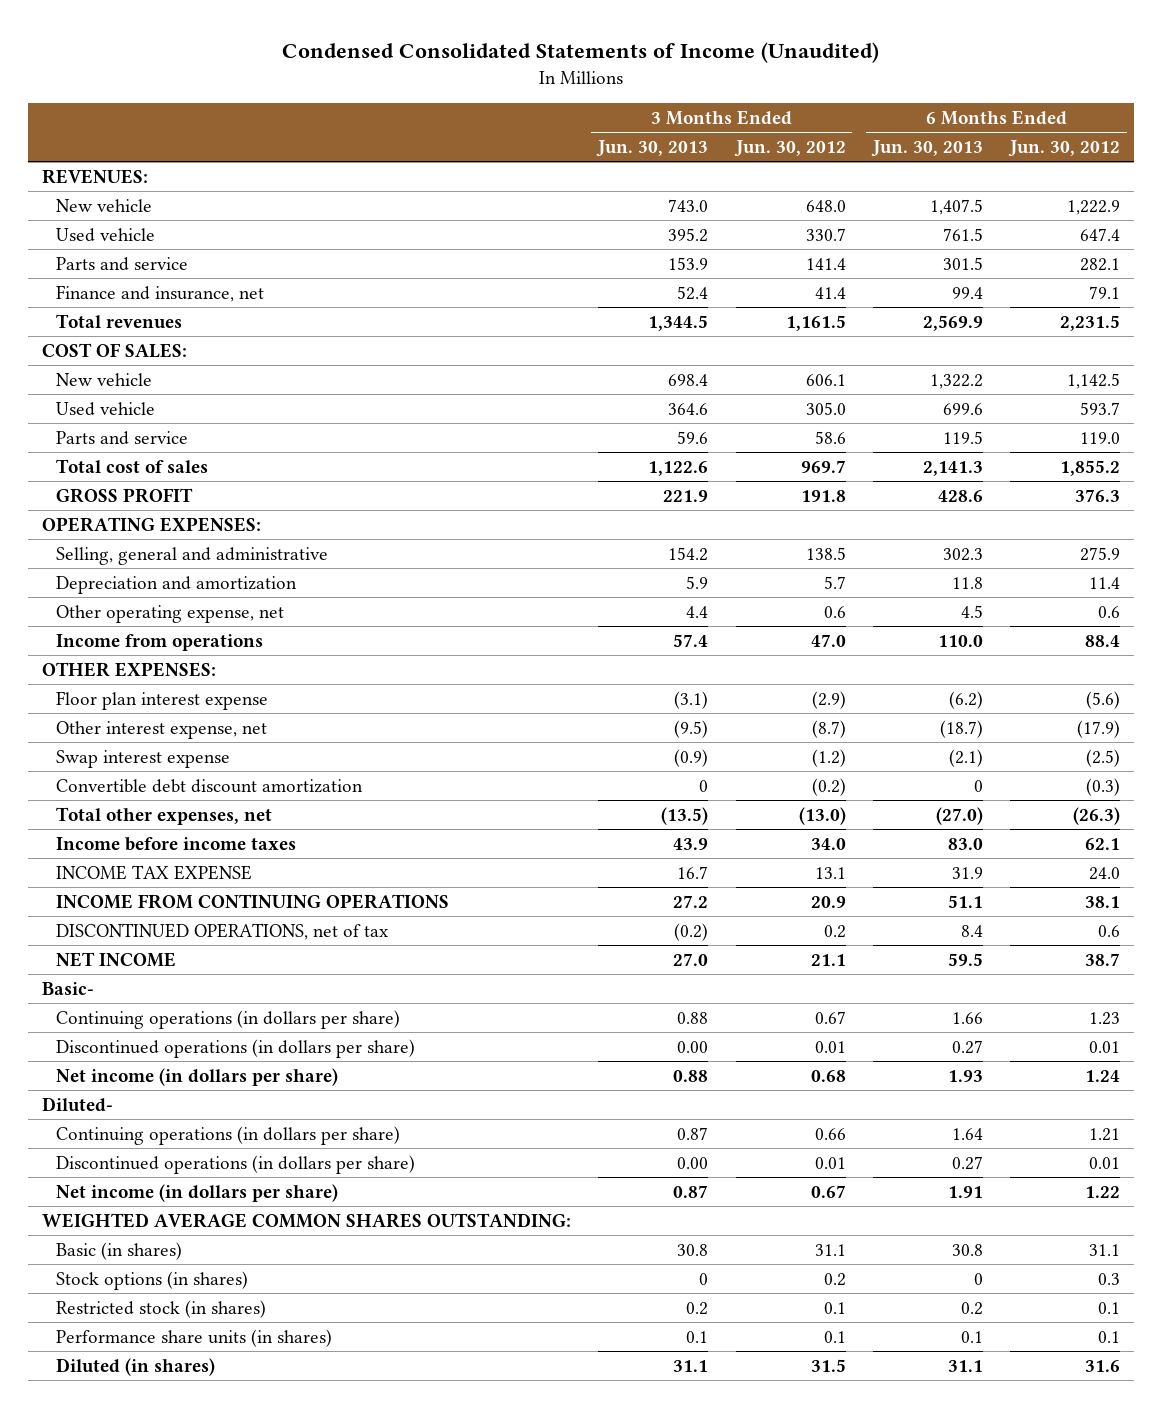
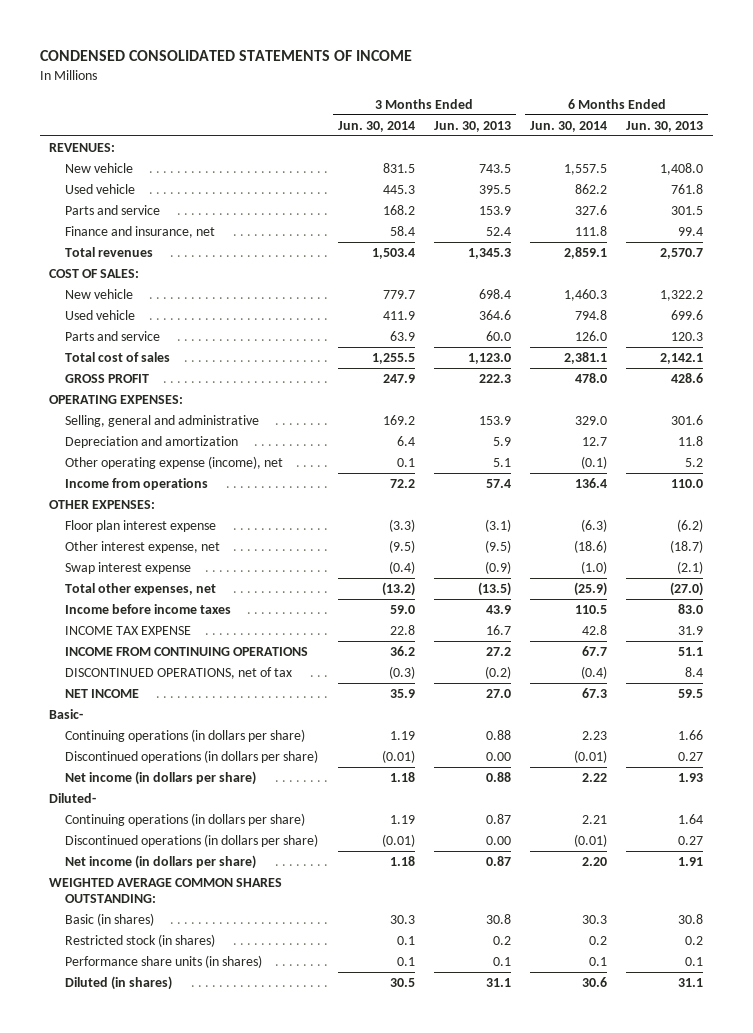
[282,41,880,63] Condensed Consolidated Statements of Income (Unaudited) -> [39,50,412,62] CONDENSED CONSOLIDATED STATEMENTS OF INCOME
[733,139,846,157] Jun. 30, 2012 -> none
[1008,139,1121,157] Jun. 30, 2012 -> none
none -> [337,120,415,132] Jun. 30, 2014
none -> [530,120,608,132] Jun. 30, 2014
[668,198,709,212] 743.0 -> [478,163,511,173] 743.5
[930,198,984,215] 1,407.5 -> [660,162,704,175] 1,408.0
[668,227,709,242] 395.2 -> [478,184,511,194] 395.5
[943,227,984,241] 761.5 -> [671,183,704,194] 761.8
[648,314,709,331] 1,344.5 -> [467,247,511,259] 1,345.3
[923,314,984,331] 2,569.9 -> [660,247,704,259] 2,570.7
[677,430,709,444] 59.6 -> [485,330,511,341] 60.0
[943,430,984,444] 119.5 -> [671,331,704,341] 120.3
[648,460,709,476] 1,122.6 -> [467,352,511,364] 1,123.0
[923,460,984,476] 2,141.3 -> [660,352,704,364] 2,142.1
[663,489,709,502] 221.9 -> [478,373,511,383] 222.3
[668,546,709,561] 154.2 -> [478,415,511,425] 153.9
[943,547,984,561] 302.3 -> [671,414,704,425] 301.6
[55,604,284,623] Other operating expense, net -> [65,455,284,469] Other operating expense (income), net
[686,605,709,618] 4.4 -> [492,457,511,467] 5.1
[961,604,984,618] 4.5 -> [685,457,704,467] 5.2
[55,778,363,793] Convertible debt discount amortization -> none
[55,1270,248,1290] Stock options (in shares) -> none

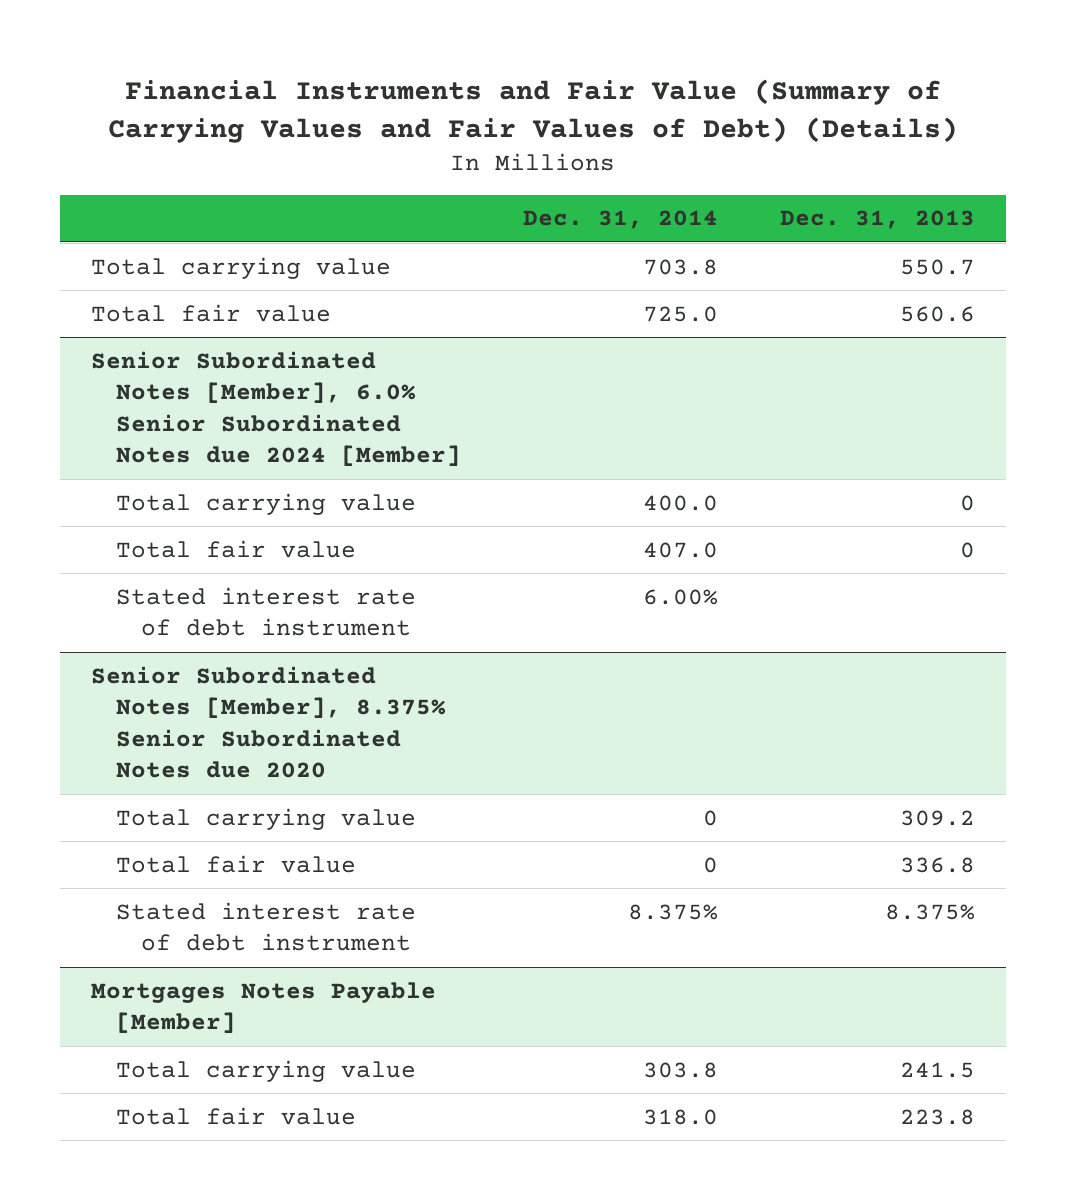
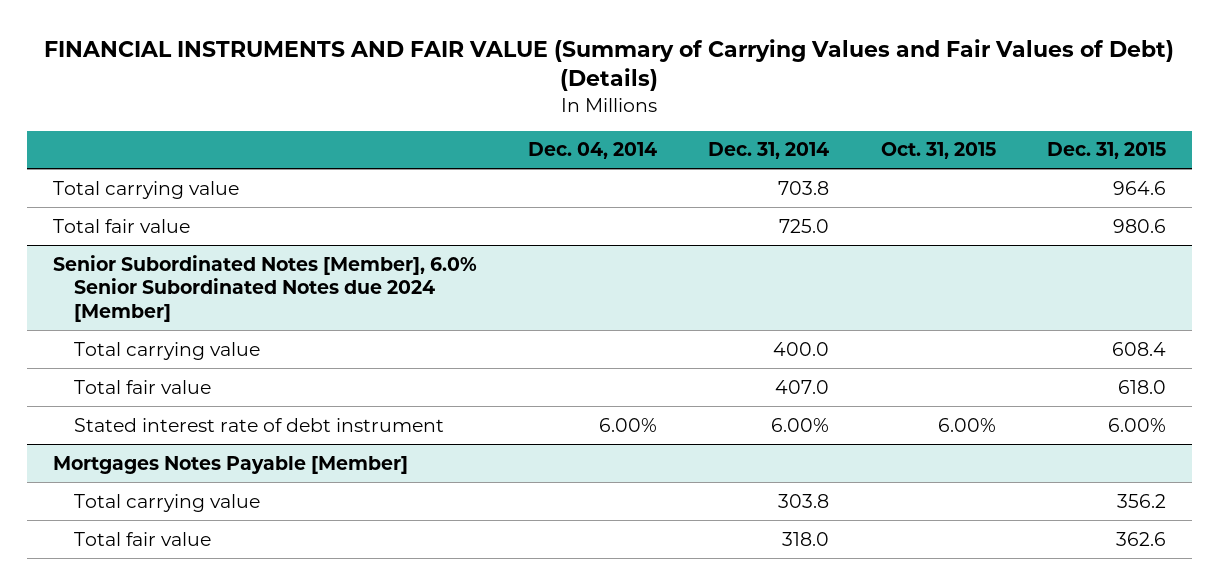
[107,78,958,143] Financial Instruments and Fair Value (Summary of Carrying Values and Fair Values of Debt) (Details) -> [44,38,1175,92] FINANCIAL INSTRUMENTS AND FAIR VALUE (Summary of Carrying Values and Fair Values of Debt) (Details)
[779,210,975,230] Dec. 31, 2013 -> none
none -> [528,142,658,160] Dec. 04, 2014
none -> [880,142,996,160] Oct. 31, 2015
none -> [1046,142,1166,160] Dec. 31, 2015
[91,665,447,779] Senior Subordinated Notes [Member], 8.375% Senior Subordinated Notes due 2020 -> none
[116,807,417,830] Total carrying value -> none
[116,854,357,873] Total fair value -> none
[116,901,417,952] Stated interest rate of debt instrument -> none

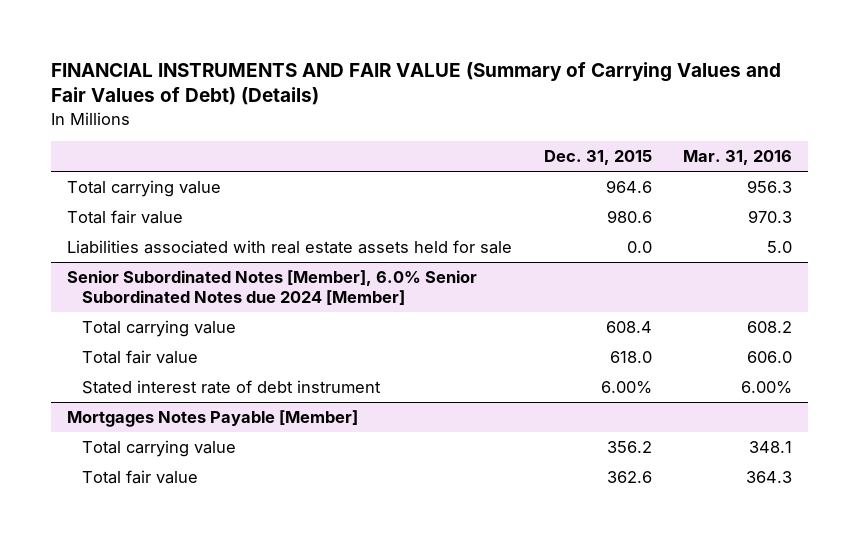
[528,142,658,160] Dec. 04, 2014 -> none
[708,142,830,160] Dec. 31, 2014 -> none
[880,142,996,160] Oct. 31, 2015 -> none
none -> [683,150,793,166] Mar. 31, 2016
none -> [67,240,513,255] Liabilities associated with real estate assets held for sale

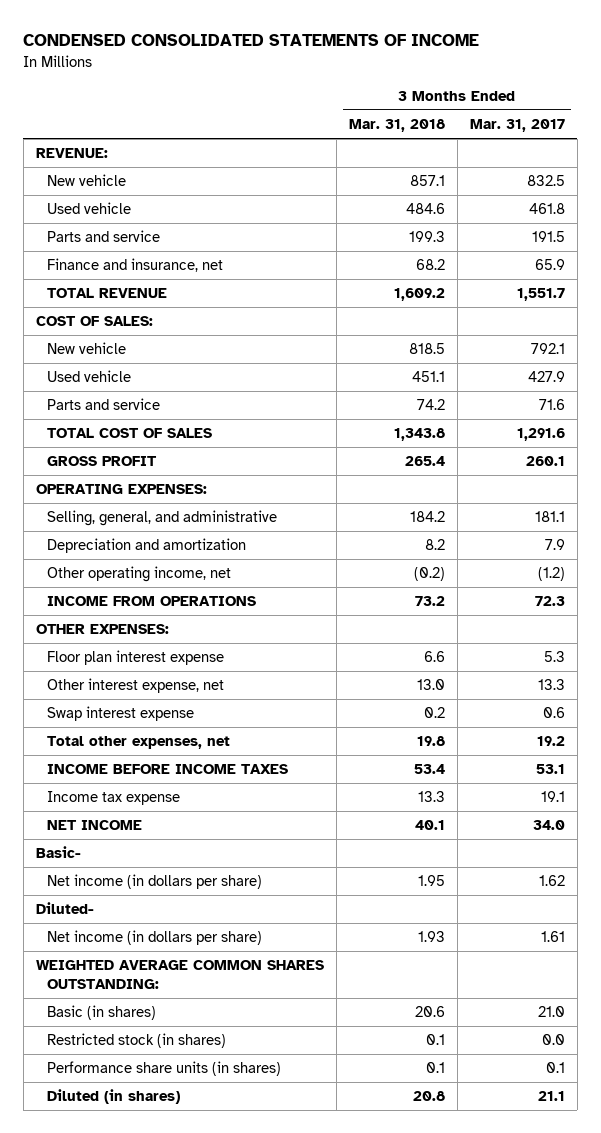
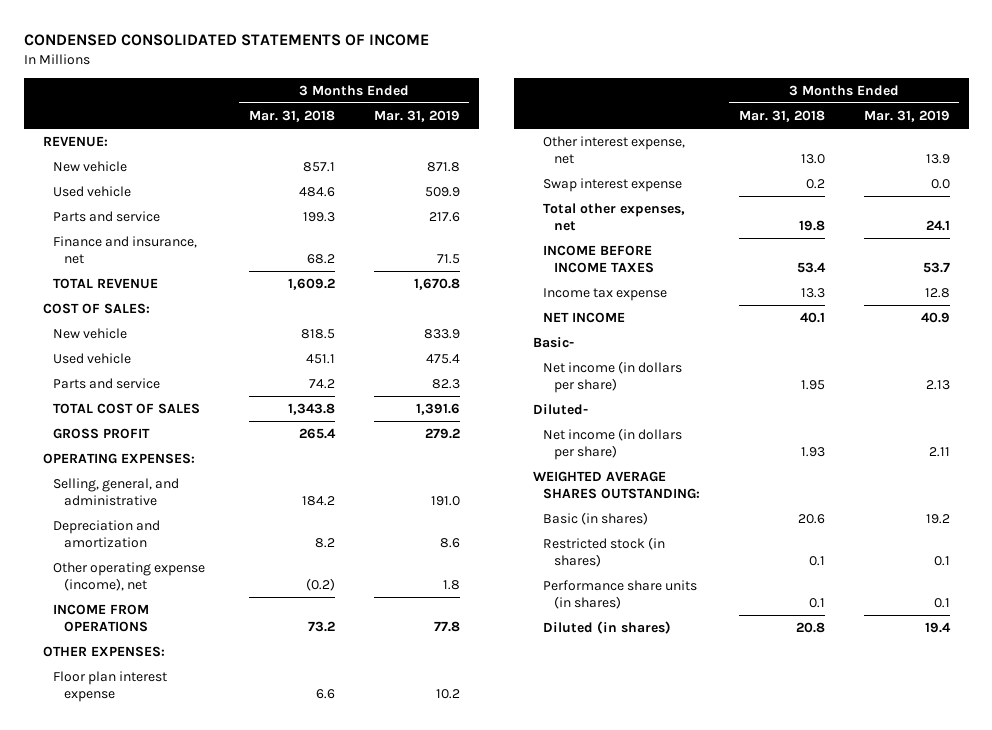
[469,119,565,133] Mar. 31, 2017 -> none
none -> [373,109,460,122] Mar. 31, 2019
[47,566,232,583] Other operating income, net -> [53,562,206,592] Other operating expense (income), net
[35,960,324,990] WEIGHTED AVERAGE COMMON SHARES OUTSTANDING: -> [532,471,701,500] WEIGHTED AVERAGE SHARES OUTSTANDING:

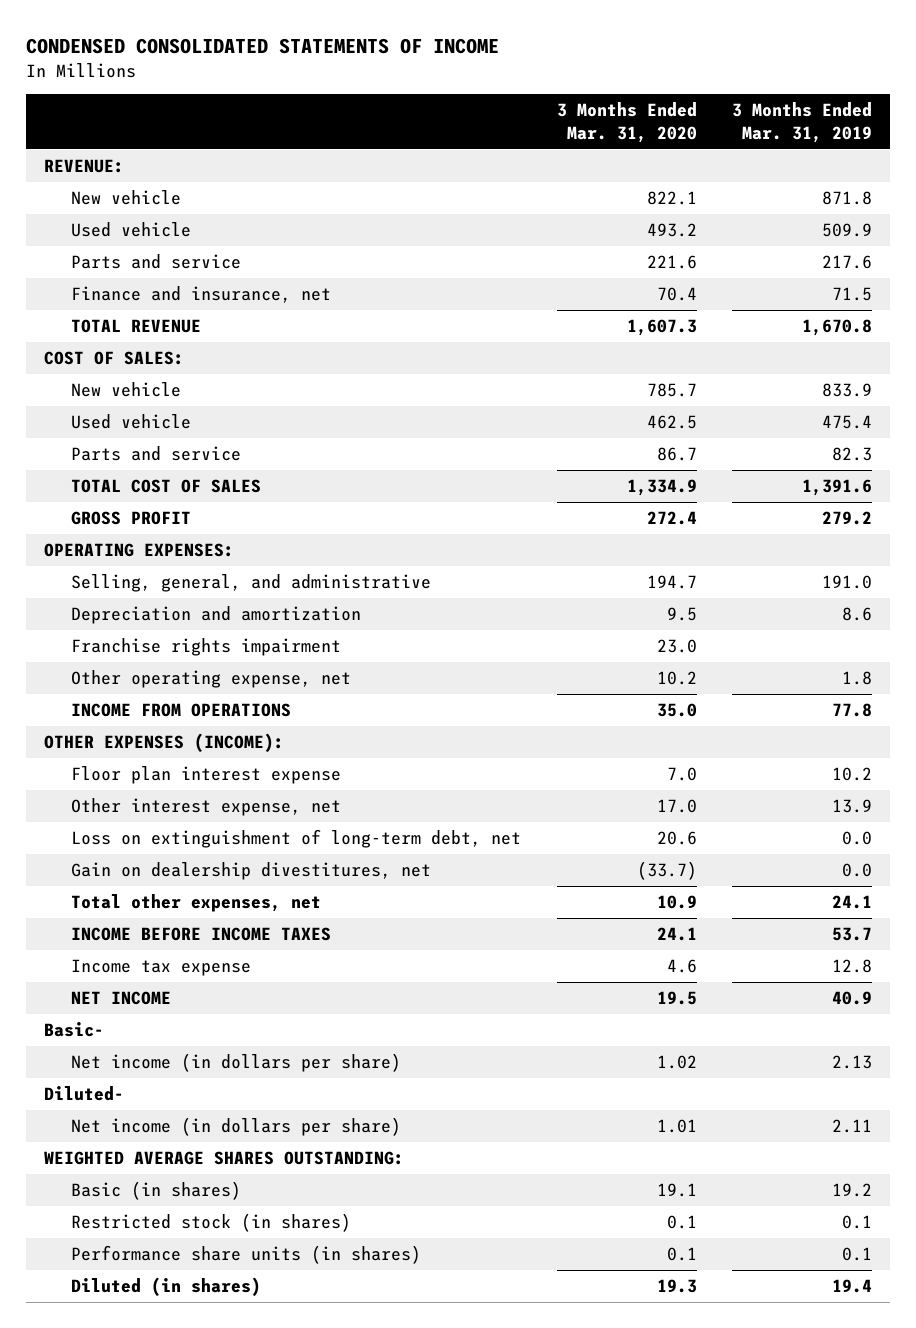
[248,109,335,122] Mar. 31, 2018 -> none
none -> [556,102,697,143] 3 Months Ended Mar. 31, 2020
none -> [71,638,342,657] Franchise rights impairment
[53,562,206,592] Other operating expense (income), net -> [71,670,352,689] Other operating expense, net
[42,646,165,658] OTHER EXPENSES: -> [44,733,285,753] OTHER EXPENSES (INCOME):
[543,178,683,193] Swap interest expense -> none
none -> [71,829,522,849] Loss on extinguishment of long-term debt, net
none -> [71,862,432,881] Gain on dealership divestitures, net

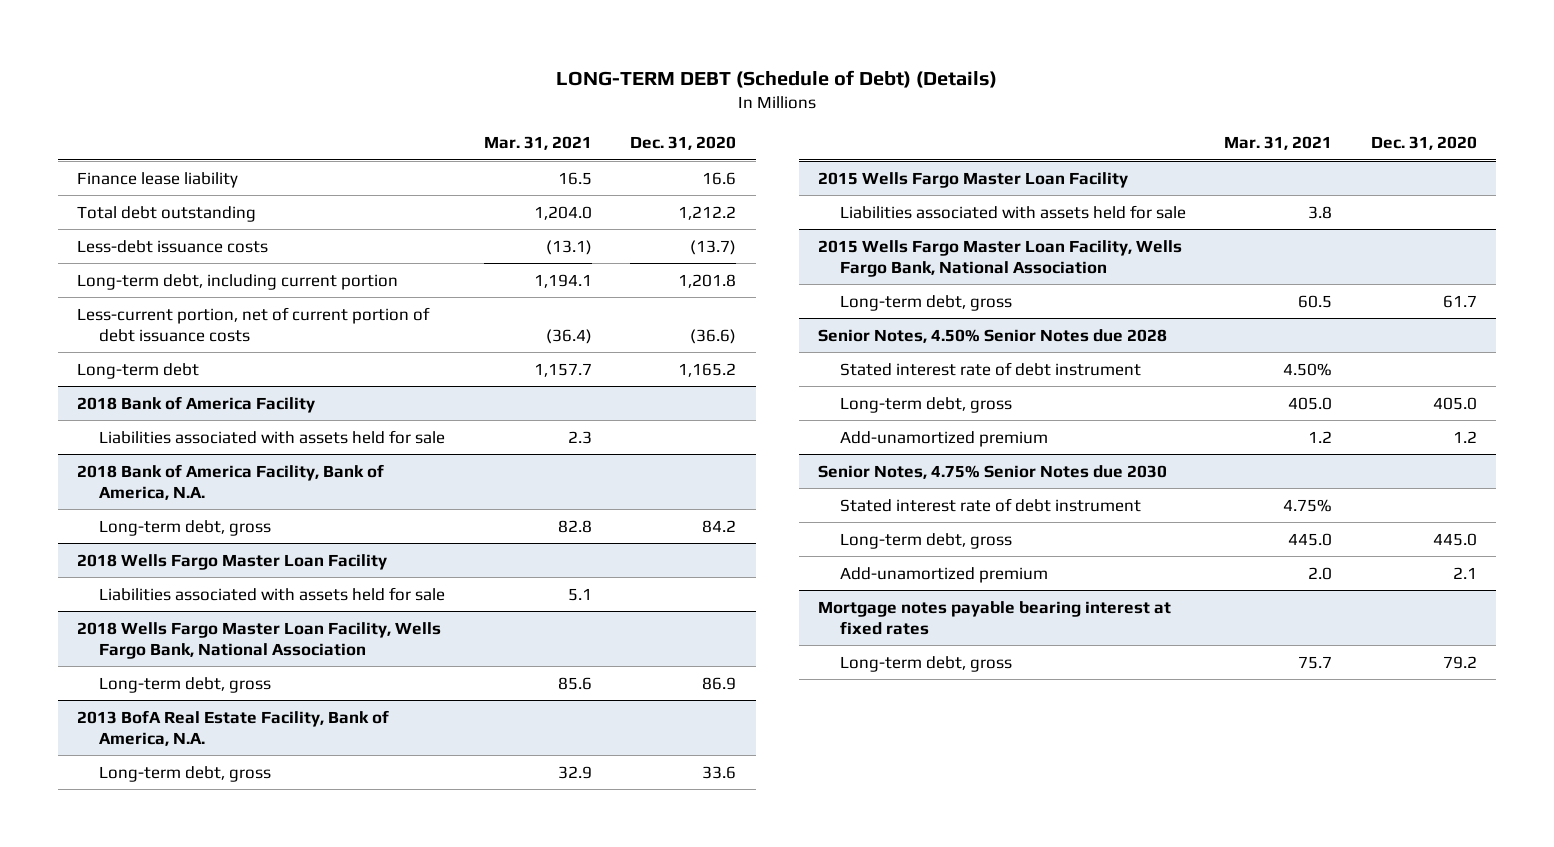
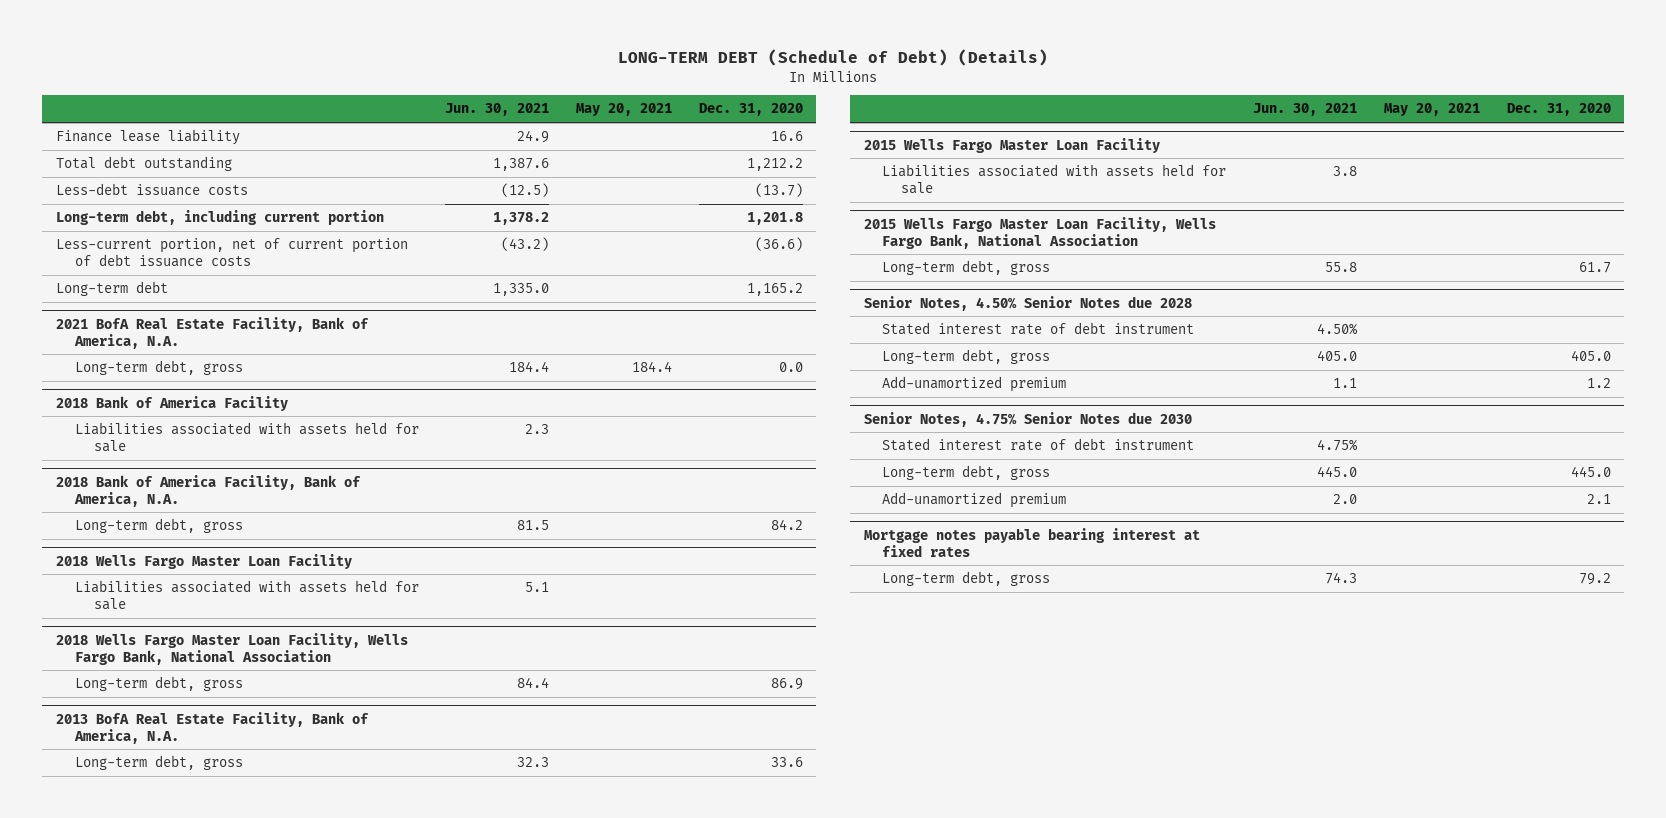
[483,136,592,151] Mar. 31, 2021 -> none
none -> [445,103,550,117] Jun. 30, 2021
none -> [576,103,673,117] May 20, 2021
none -> [55,316,369,349] 2021 BofA Real Estate Facility, Bank of America, N.A.
none -> [74,360,243,376] Long-term debt, gross

